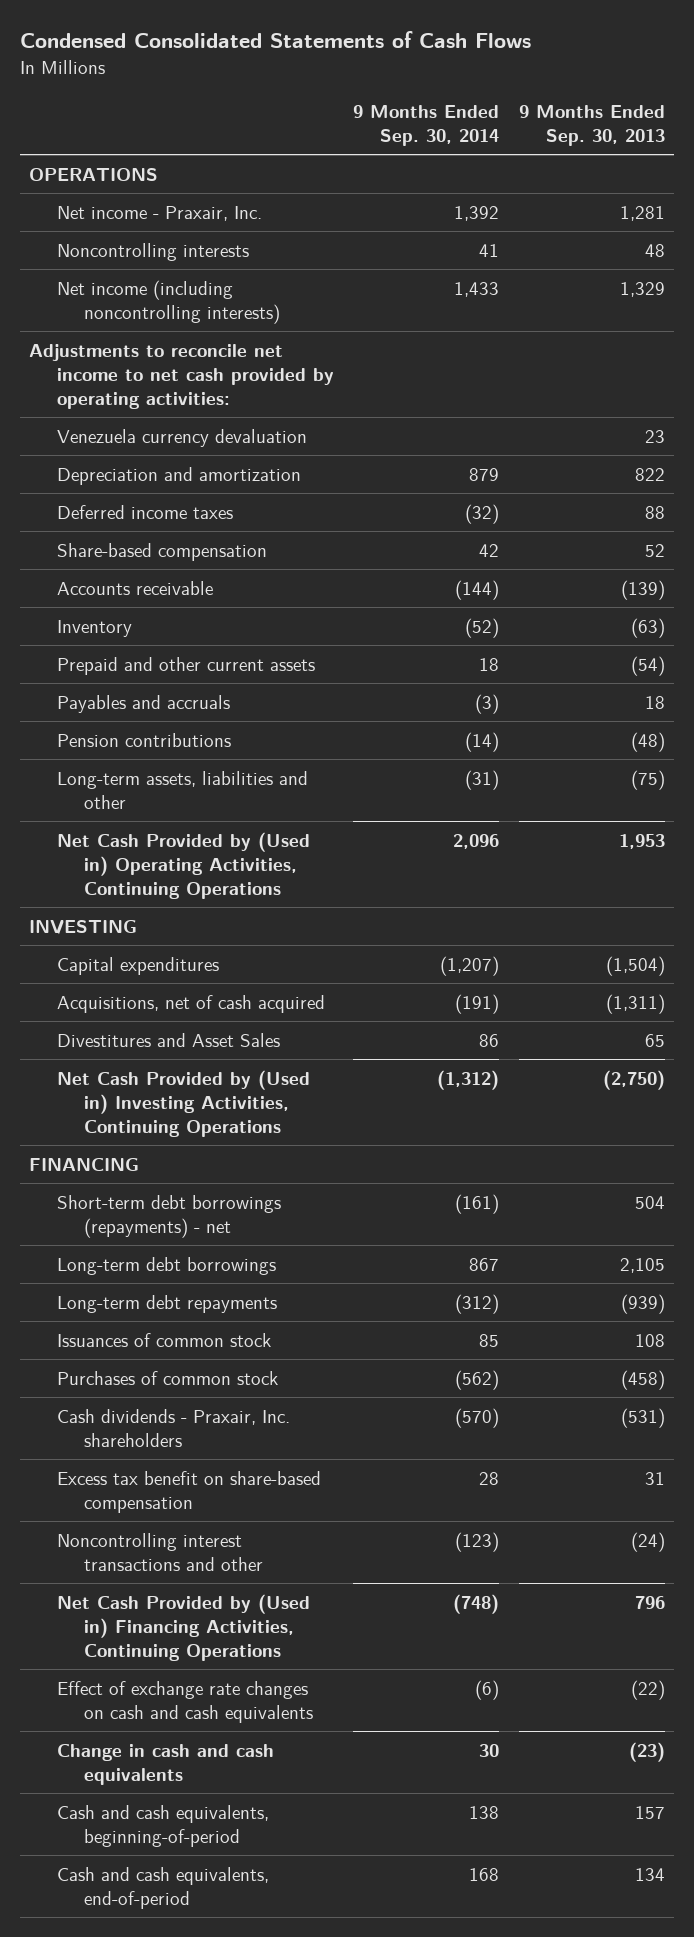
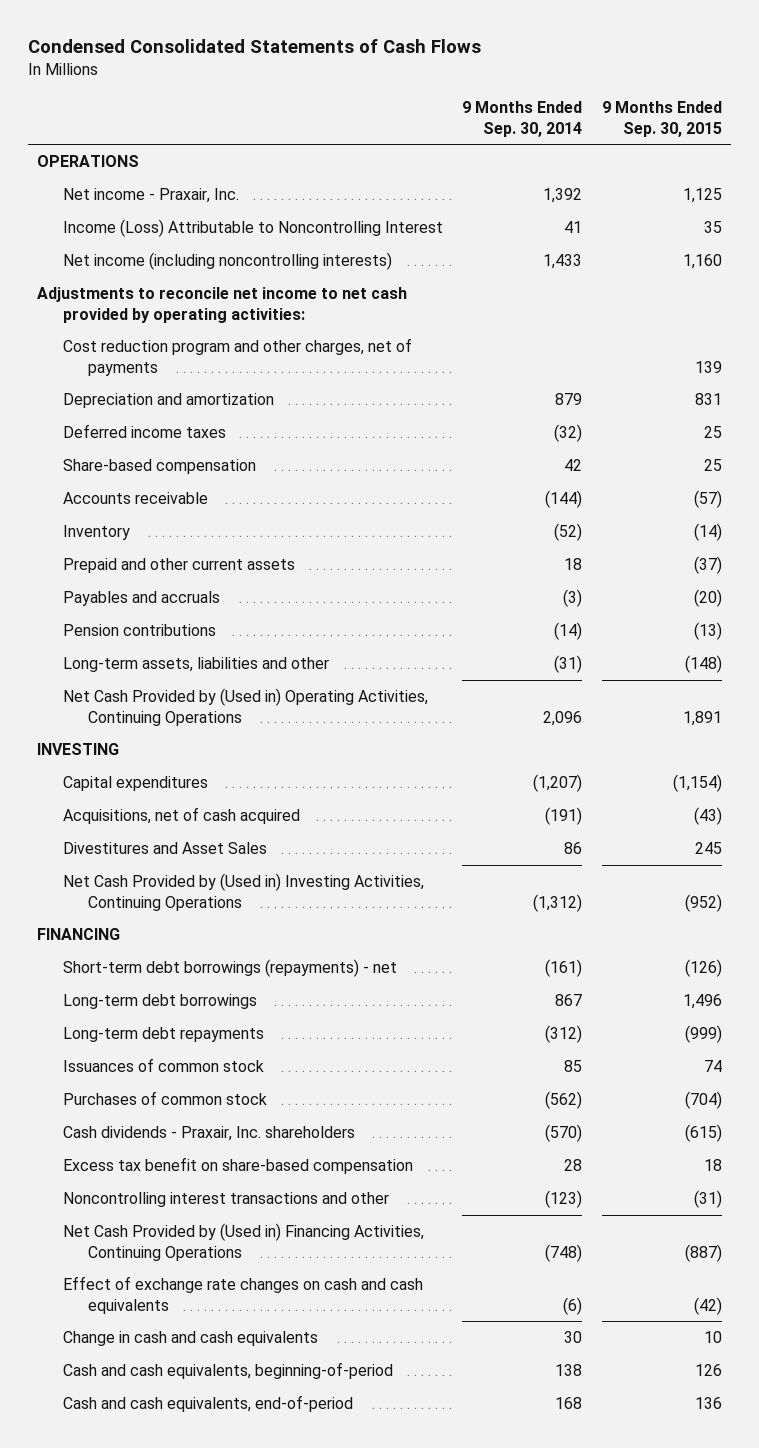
[518,104,665,146] 9 Months Ended Sep. 30, 2013 -> none
none -> [601,101,722,137] 9 Months Ended Sep. 30, 2015
[56,242,249,261] Noncontrolling interests -> none
none -> [62,219,443,238] Income (Loss) Attributable to Noncontrolling Interest
[56,428,307,447] Venezuela currency devaluation -> [62,338,412,376] Cost reduction program and other charges, net of payments

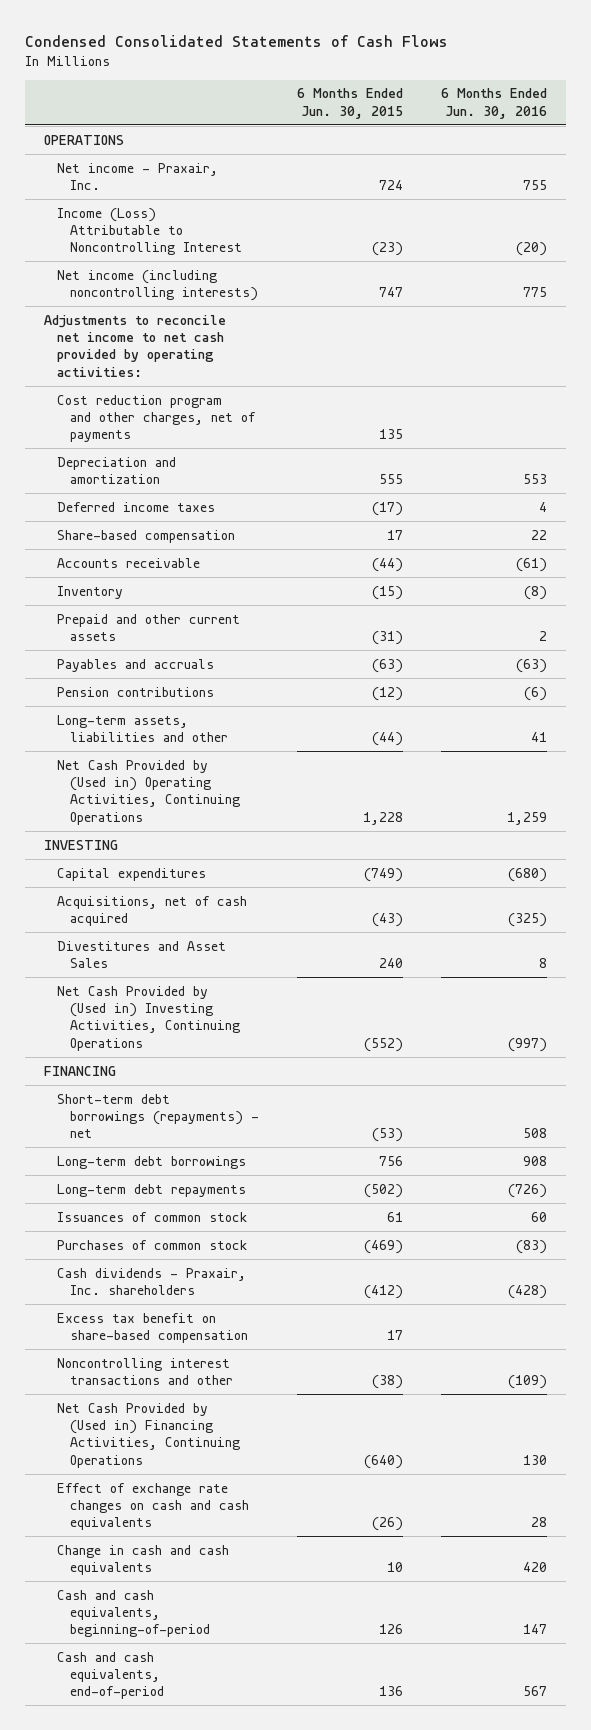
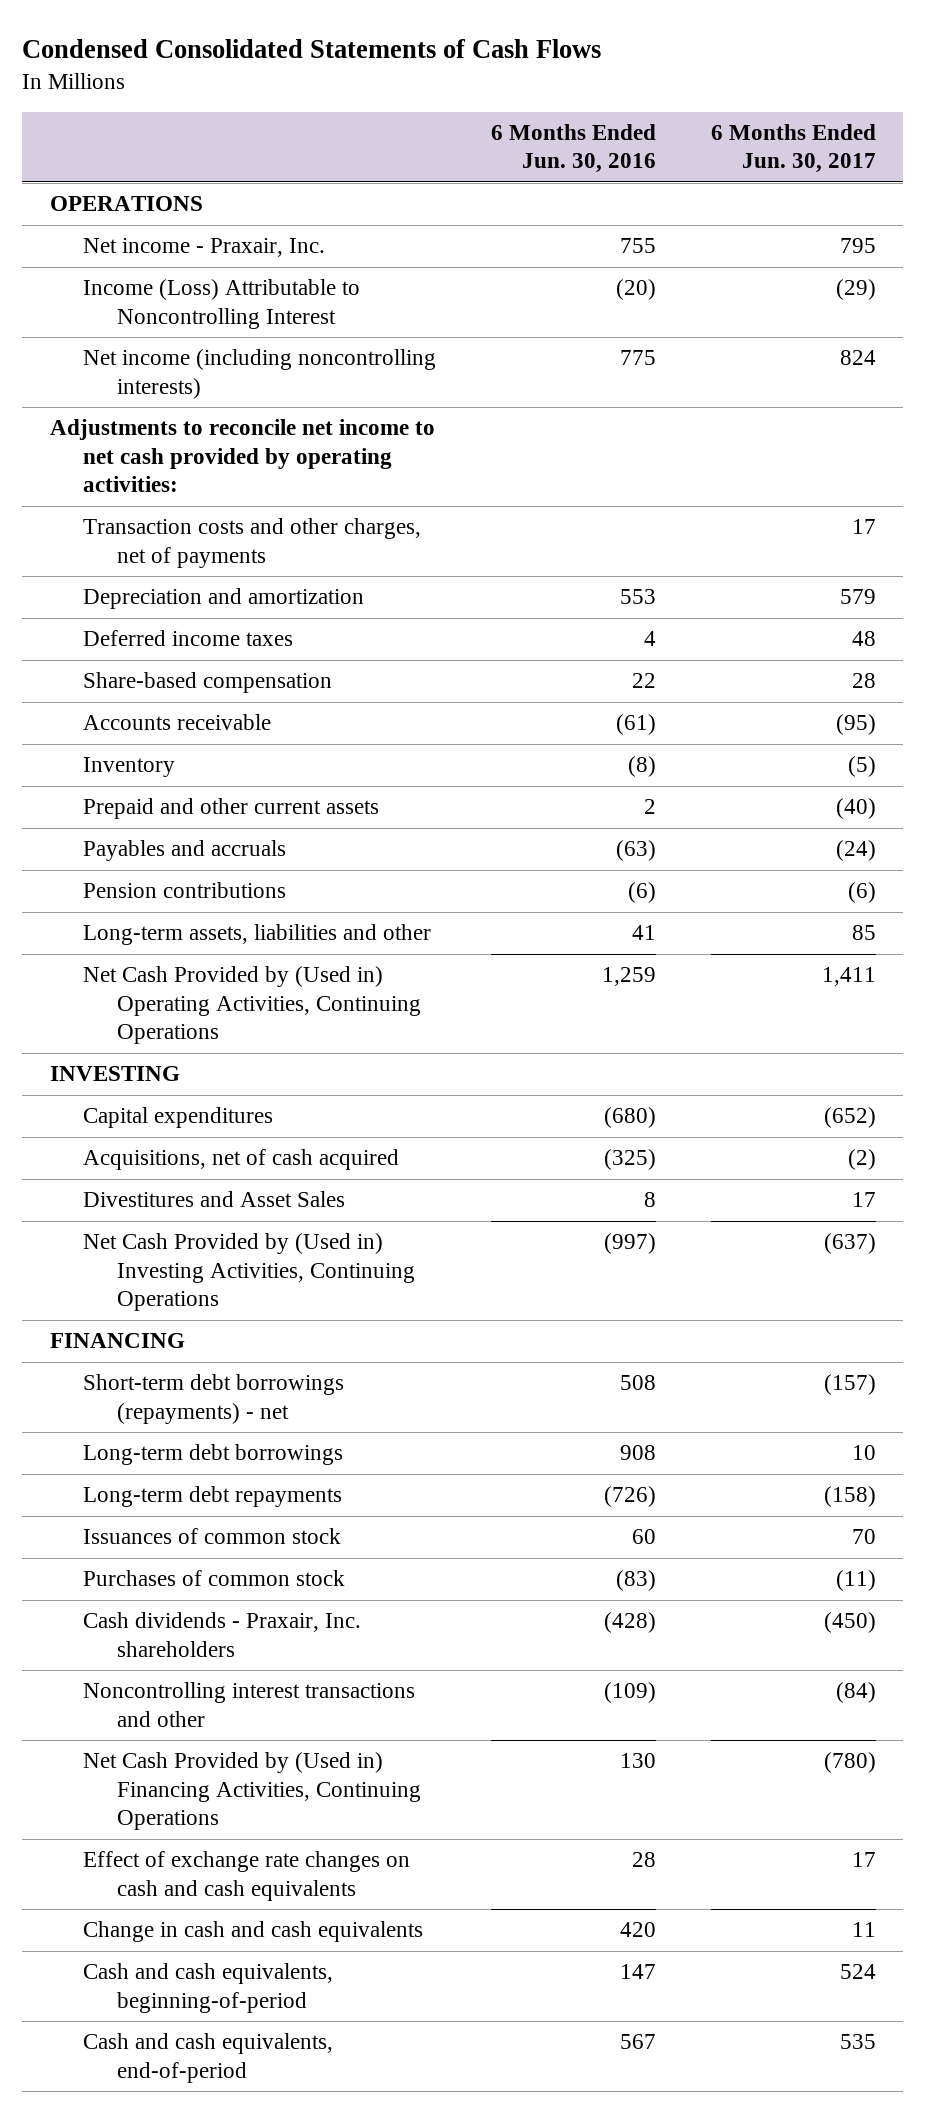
[297,88,404,119] 6 Months Ended Jun. 30, 2015 -> none
none -> [710,123,876,174] 6 Months Ended Jun. 30, 2017
[56,394,257,443] Cost reduction program and other charges, net of payments -> [83,518,422,568] Transaction costs and other charges, net of payments
[56,1312,249,1344] Excess tax benefit on share-based compensation -> none

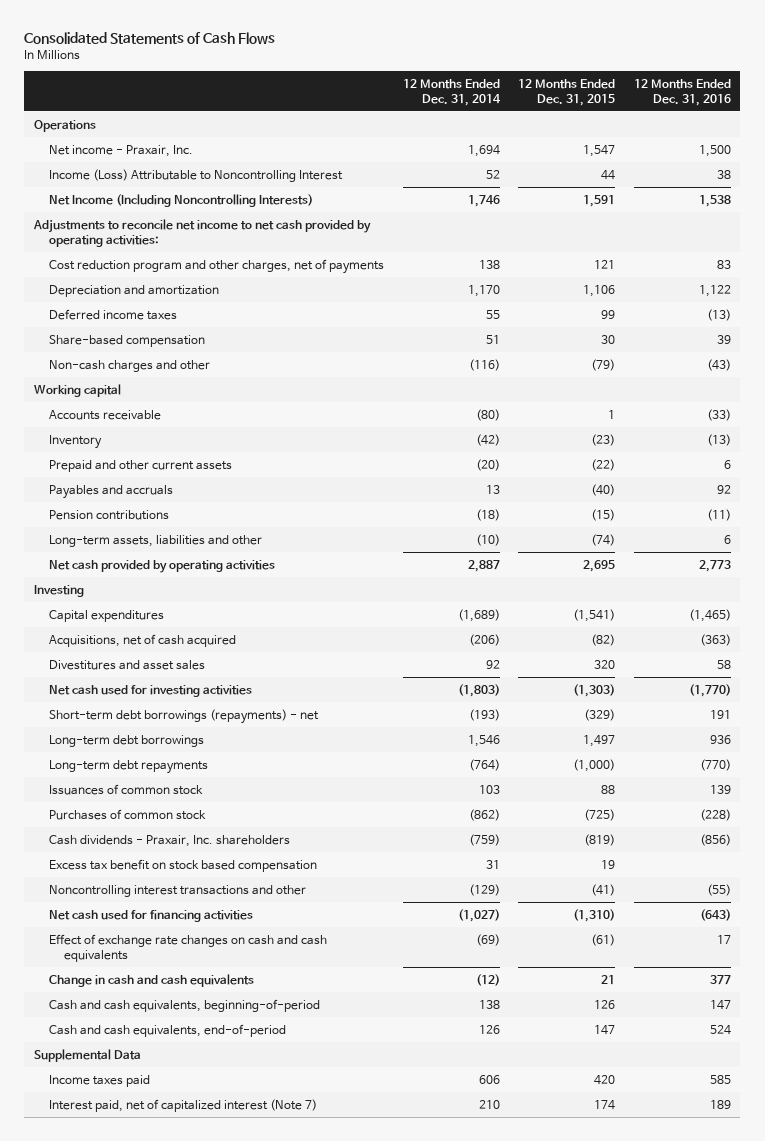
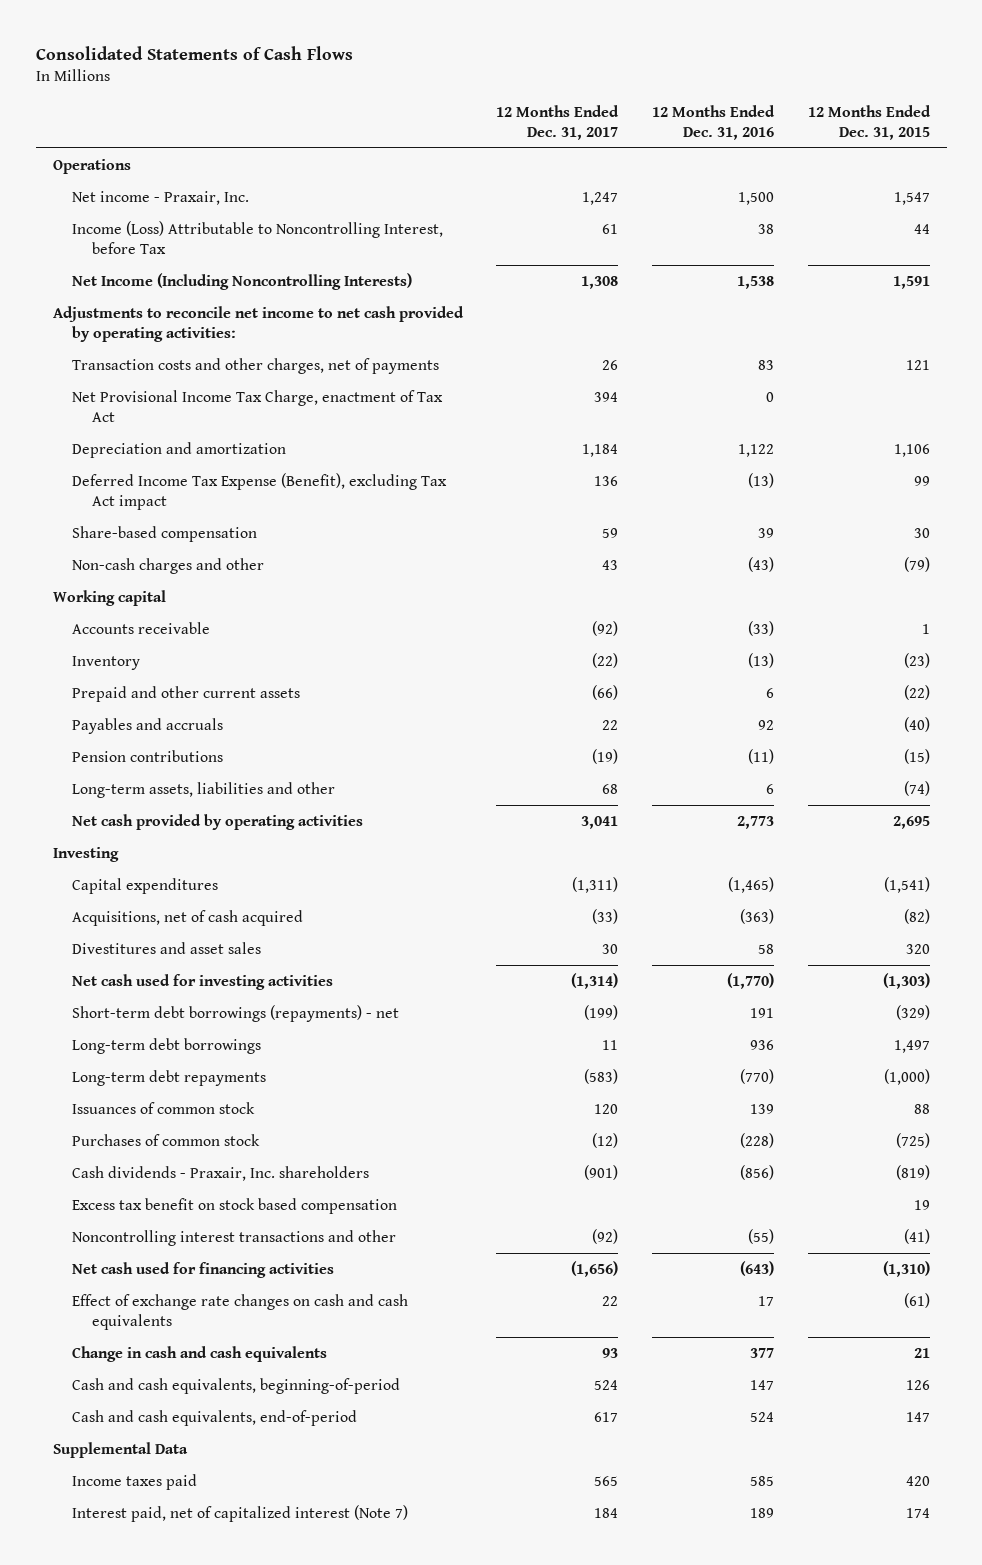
[402,78,501,106] 12 Months Ended Dec. 31, 2014 -> none
none -> [496,104,620,140] 12 Months Ended Dec. 31, 2017
[48,168,343,182] Income (Loss) Attributable to Noncontrolling Interest -> [72,220,444,254] Income (Loss) Attributable to Noncontrolling Interest, before Tax
[48,258,384,274] Cost reduction program and other charges, net of payments -> [72,357,440,374] Transaction costs and other charges, net of payments
none -> [72,389,444,422] Net Provisional Income Tax Charge, enactment of Tax Act
[48,308,177,320] Deferred income taxes -> [72,472,448,510] Deferred Income Tax Expense (Benefit), excluding Tax Act impact

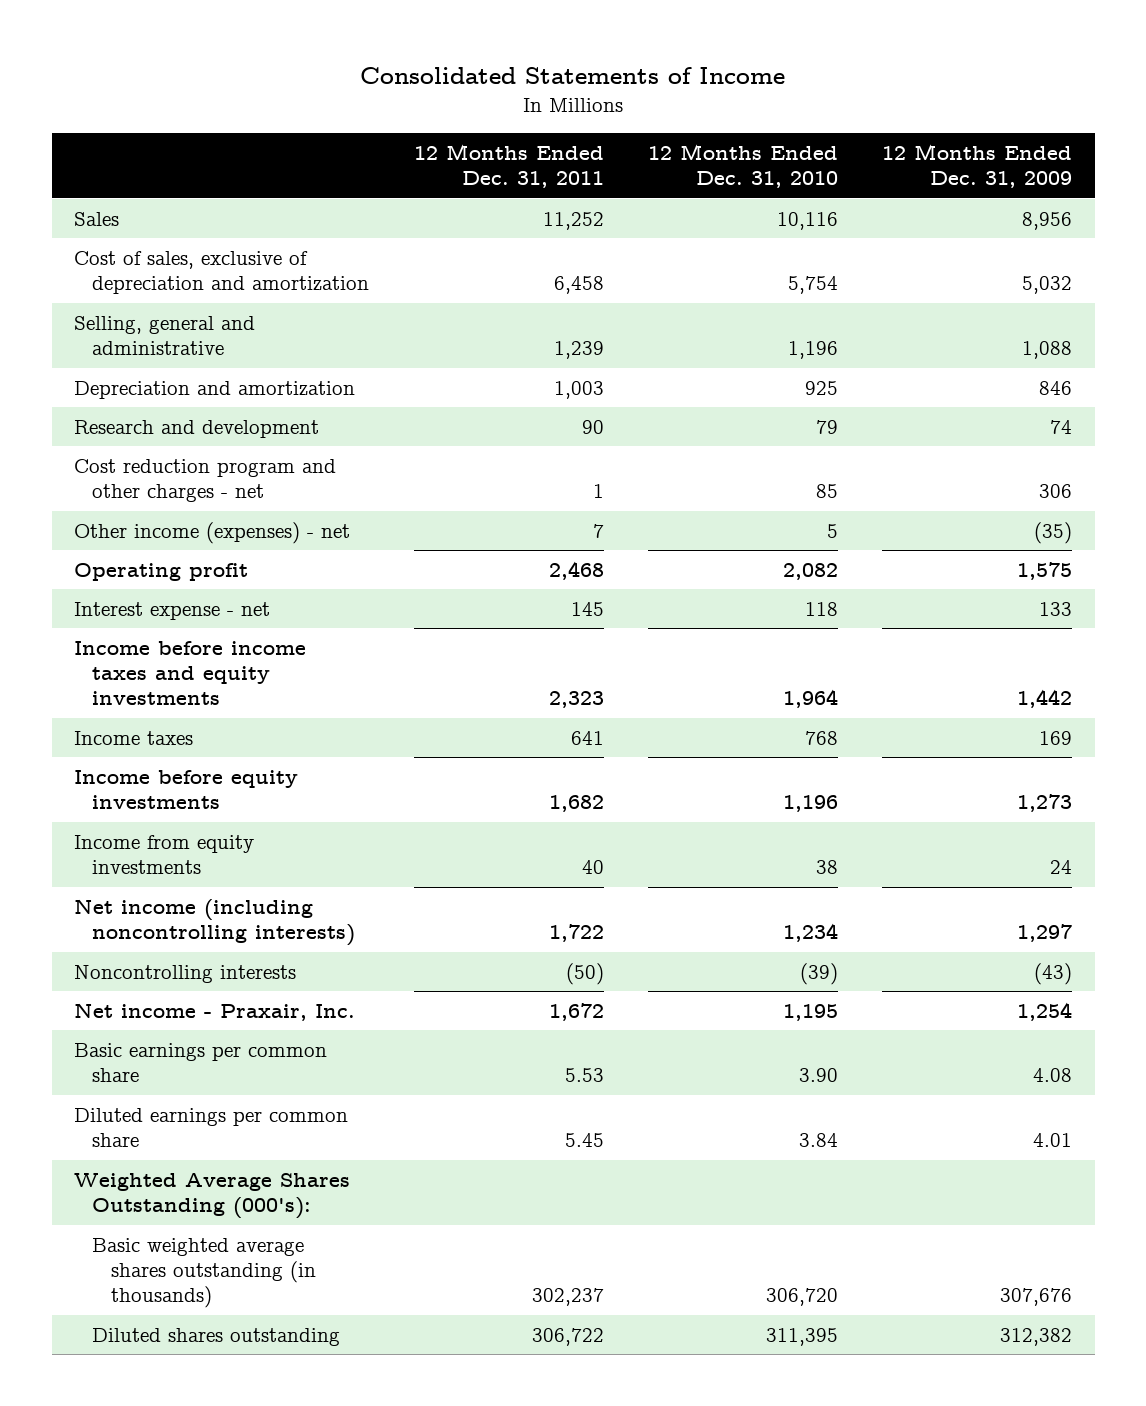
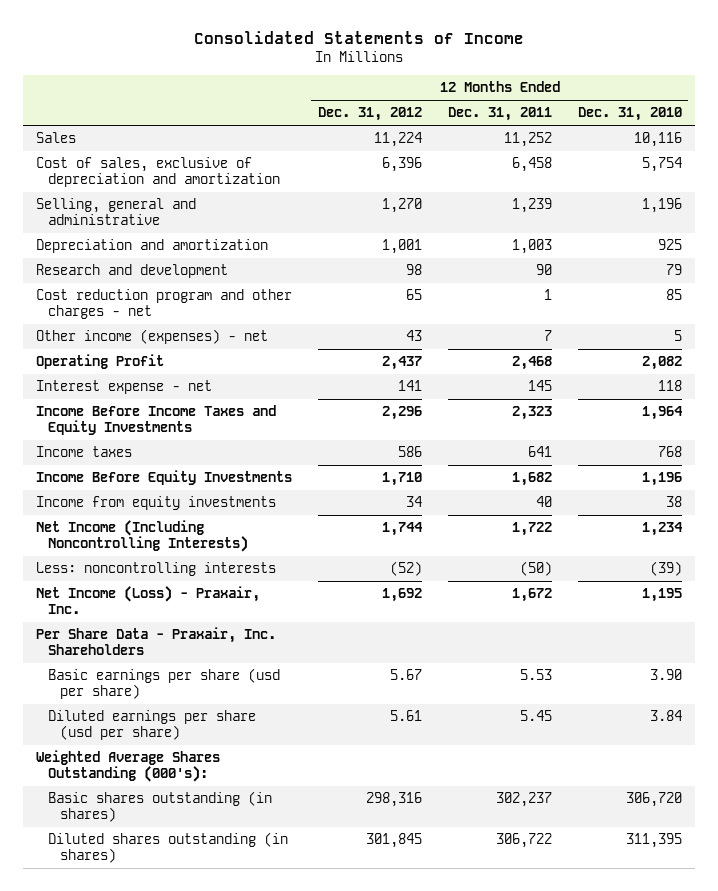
[882,143,1073,189] 12 Months Ended Dec. 31, 2009 -> none
none -> [317,107,422,122] Dec. 31, 2012
[73,562,248,581] Operating profit -> [35,354,164,370] Operating Profit
[73,640,306,706] Income before income taxes and equity investments -> [35,405,276,436] Income Before Income Taxes and Equity Investments
[73,769,298,810] Income before equity investments -> [35,470,292,486] Income Before Equity Investments
[73,898,356,947] Net income (including noncontrolling interests) -> [35,520,249,553] Net Income (Including Noncontrolling Interests)
[73,964,296,983] Noncontrolling interests -> [35,562,276,577] Less: noncontrolling interests
[73,1002,355,1021] Net income - Praxair, Inc. -> [35,586,260,615] Net Income (Loss) - Praxair, Inc.
none -> [35,627,276,656] Per Share Data - Praxair, Inc. Shareholders
[73,1042,327,1083] Basic earnings per common share -> [48,668,281,700] Basic earnings per share (usd per share)
[73,1107,348,1148] Diluted earnings per common share -> [48,710,257,741] Diluted earnings per share (usd per share)
[92,1237,316,1309] Basic weighted average shares outstanding (in thousands) -> [48,791,273,823] Basic shares outstanding (in shares)
[92,1327,341,1346] Diluted shares outstanding -> [48,832,289,864] Diluted shares outstanding (in shares)

